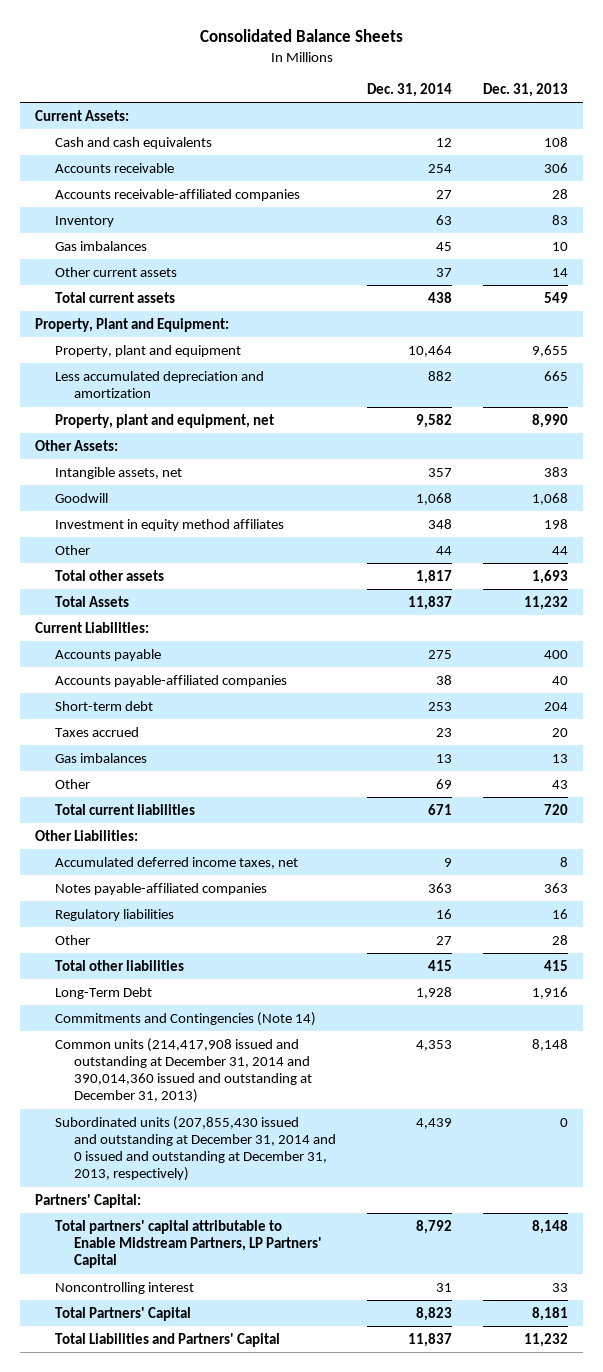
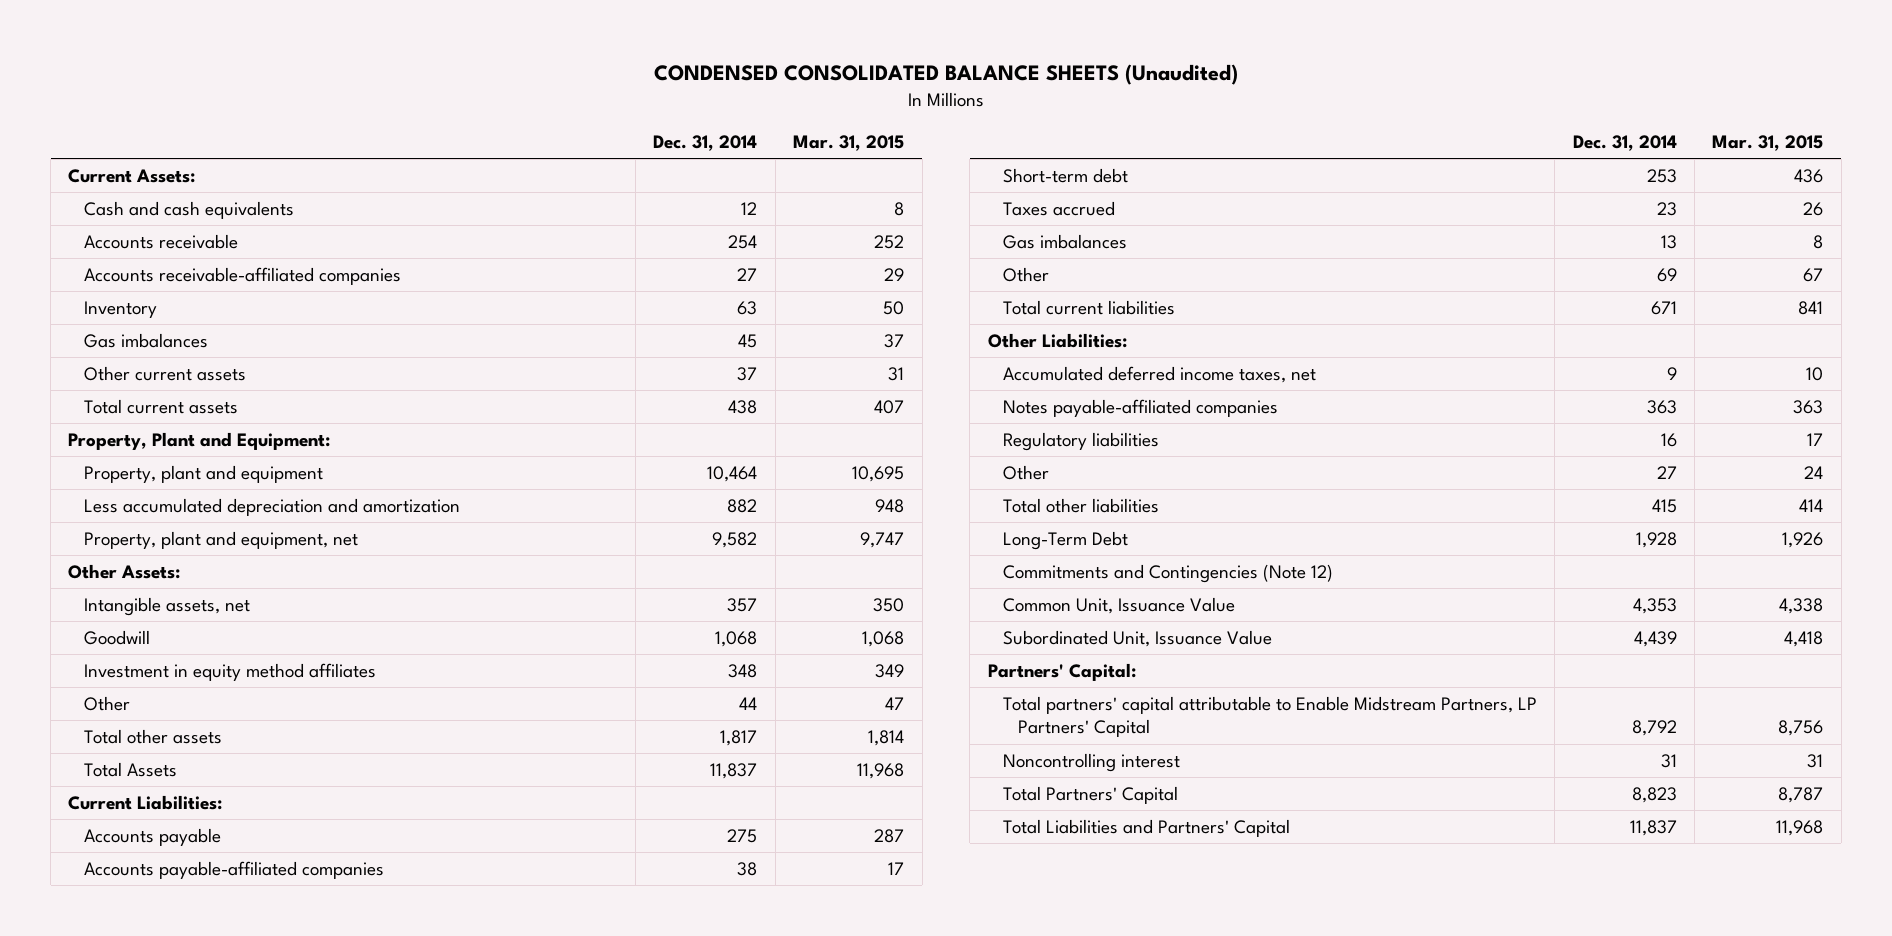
[199,29,403,43] Consolidated Balance Sheets -> [653,64,1238,86] CONDENSED CONSOLIDATED BALANCE SHEETS (Unaudited)
[482,82,568,97] Dec. 31, 2013 -> none
none -> [793,135,905,152] Mar. 31, 2015
[54,1011,316,1026] Commitments and Contingencies (Note 14) -> [1002,563,1333,583] Commitments and Contingencies (Note 12)
[54,1037,313,1104] Common units (214,417,908 issued and outstanding at December 31, 2014 and 390,014,360 issued and outstanding at December 31, 2013) -> [1002,596,1235,614] Common Unit, Issuance Value
[54,1115,337,1182] Subordinated units (207,855,430 issued and outstanding at December 31, 2014 and 0 issued and outstanding at December 31, 2013, respectively) -> [1002,629,1272,647] Subordinated Unit, Issuance Value

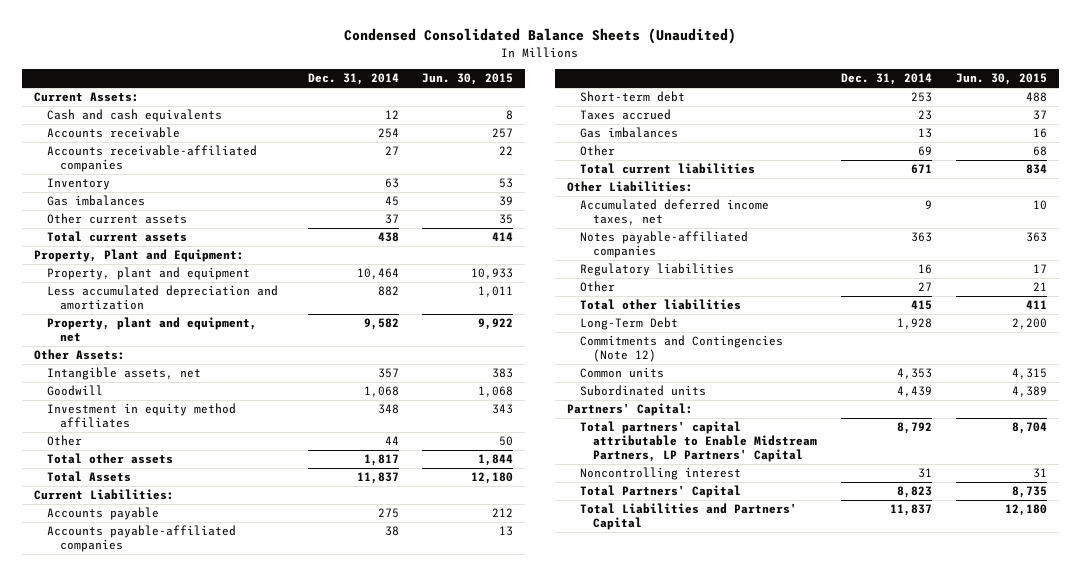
[653,64,1238,86] CONDENSED CONSOLIDATED BALANCE SHEETS (Unaudited) -> [344,28,737,45] Condensed Consolidated Balance Sheets (Unaudited)
[793,135,905,152] Mar. 31, 2015 -> none
none -> [422,73,514,86] Jun. 30, 2015
[1002,596,1235,614] Common Unit, Issuance Value -> [580,367,665,379] Common units
[1002,629,1272,647] Subordinated Unit, Issuance Value -> [580,385,707,397] Subordinated units

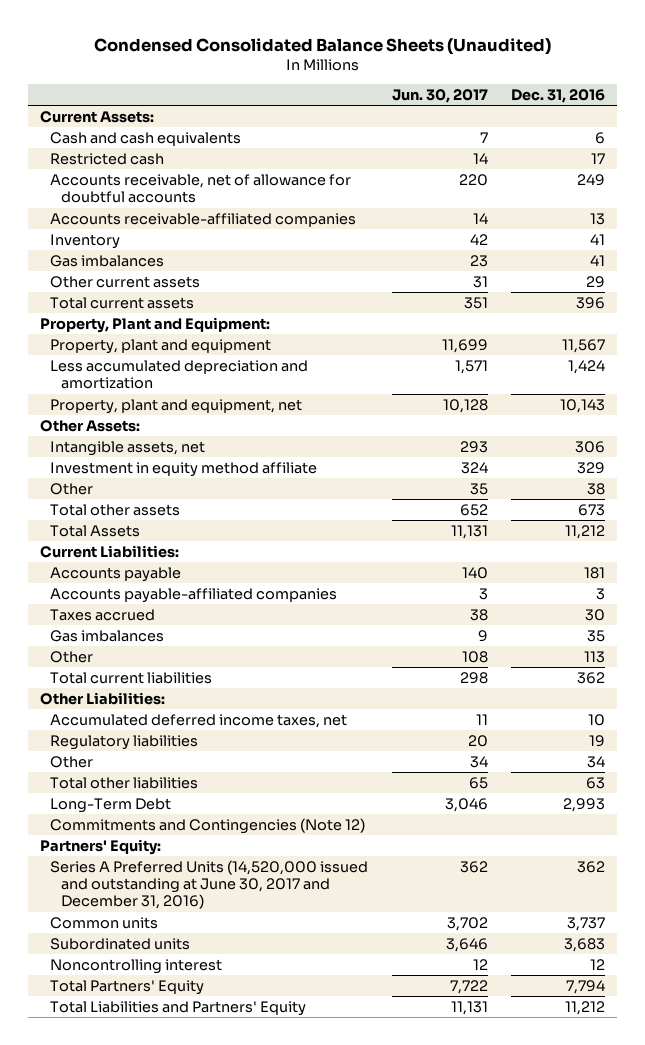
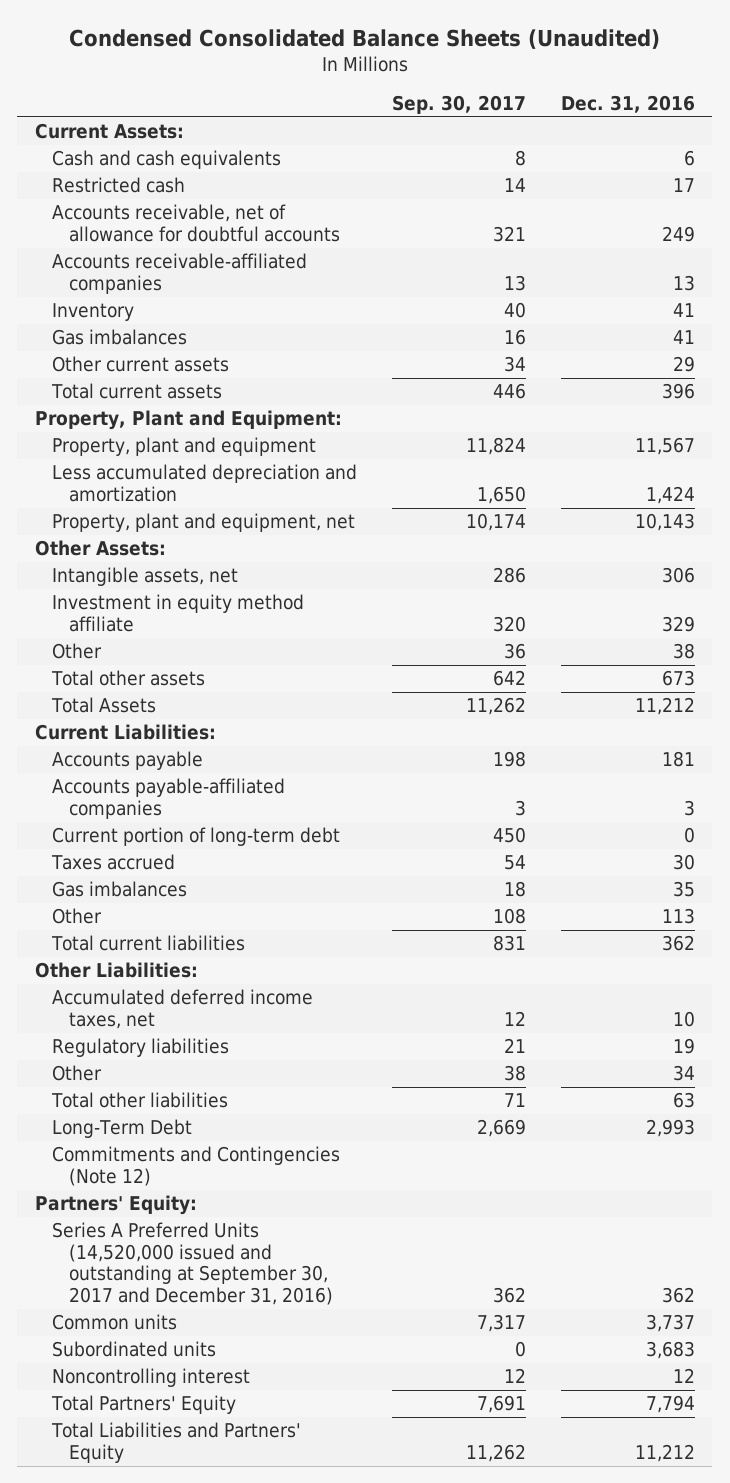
[391,89,488,104] Jun. 30, 2017 -> none
none -> [392,95,527,115] Sep. 30, 2017
none -> [52,827,341,847] Current portion of long-term debt
[50,859,369,910] Series A Preferred Units (14,520,000 issued and outstanding at June 30, 2017 and December 31, 2016) -> [52,1222,334,1306] Series A Preferred Units (14,520,000 issued and outstanding at September 30, 2017 and December 31, 2016)

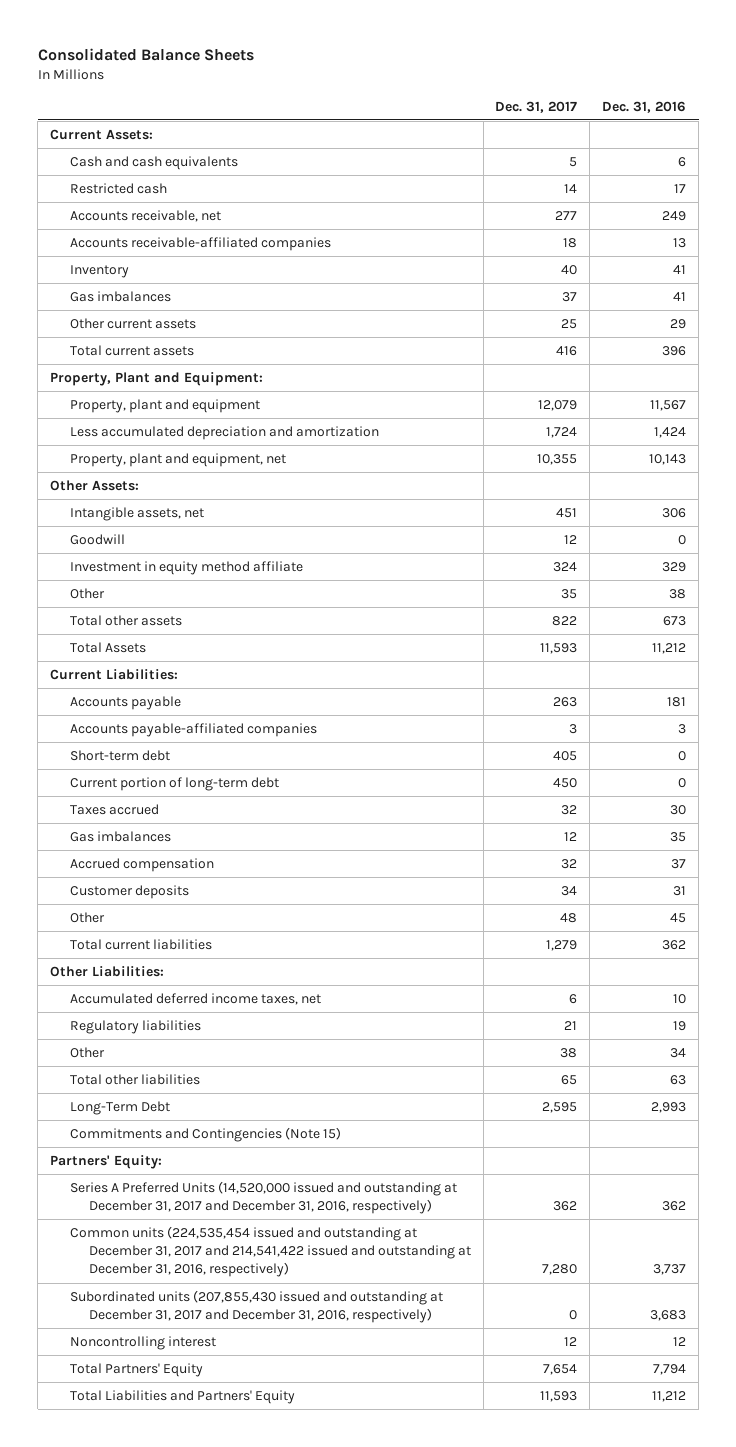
[68,29,660,50] Condensed Consolidated Balance Sheets (Unaudited) -> [37,47,254,61] Consolidated Balance Sheets
[392,95,527,115] Sep. 30, 2017 -> none
none -> [495,100,578,113] Dec. 31, 2017
[52,204,341,242] Accounts receivable, net of allowance for doubtful accounts -> [69,209,221,222] Accounts receivable, net
none -> [69,533,125,545] Goodwill
none -> [69,749,170,761] Short-term debt
none -> [69,857,214,872] Accrued compensation
none -> [69,884,189,899] Customer deposits
[661,908,695,925] 113 -> [670,912,687,923] 45
[52,1146,341,1186] Commitments and Contingencies (Note 12) -> [69,1126,341,1142] Commitments and Contingencies (Note 15)
[52,1222,334,1306] Series A Preferred Units (14,520,000 issued and outstanding at September 30, 2017 and December 31, 2016) -> [69,1180,457,1215] Series A Preferred Units (14,520,000 issued and outstanding at December 31, 2017 and December 31, 2016, respectively)
[52,1314,178,1331] Common units -> [69,1225,471,1278] Common units (224,535,454 issued and outstanding at December 31, 2017 and 214,541,422 issued and outstanding at December 31, 2016, respectively)
[52,1341,217,1358] Subordinated units -> [69,1289,443,1324] Subordinated units (207,855,430 issued and outstanding at December 31, 2017 and December 31, 2016, respectively)

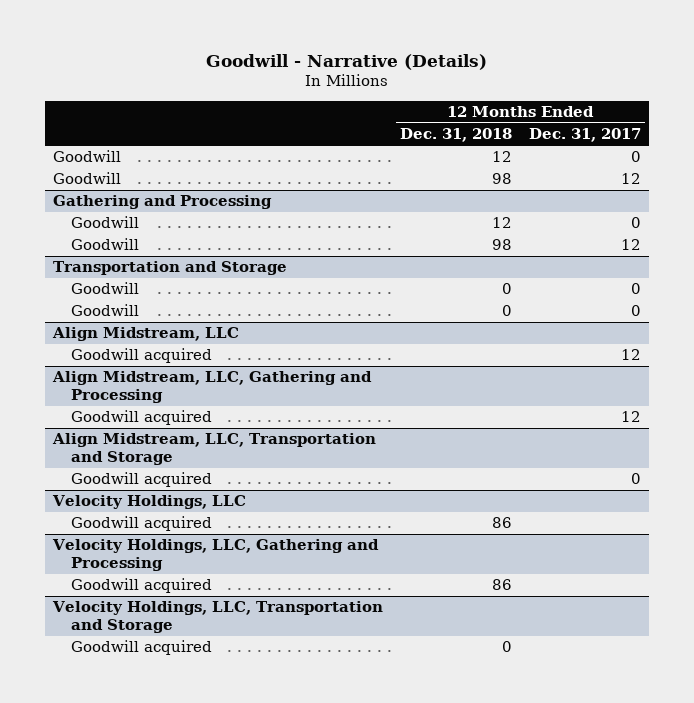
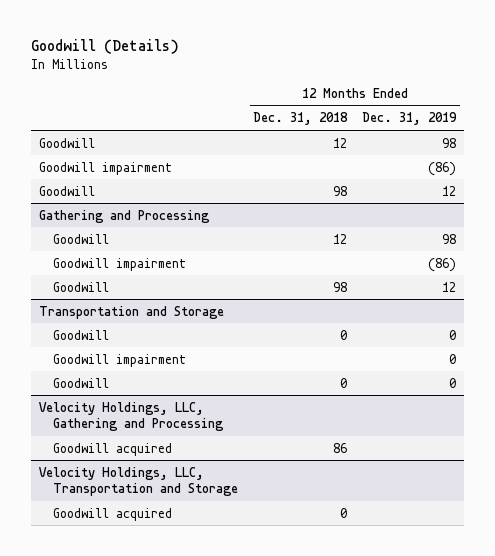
[206,54,488,71] Goodwill - Narrative (Details) -> [31,39,180,55] Goodwill (Details)
[528,128,641,143] Dec. 31, 2017 -> none
none -> [362,112,458,126] Dec. 31, 2019
none -> [38,161,172,175] Goodwill impairment
none -> [53,257,187,271] Goodwill impairment
none -> [53,353,187,367] Goodwill impairment
[52,327,240,342] Align Midstream, LLC -> none
[70,348,212,364] Goodwill acquired -> none
[52,371,373,404] Align Midstream, LLC, Gathering and Processing -> none
[70,410,212,426] Goodwill acquired -> none
[52,433,377,466] Align Midstream, LLC, Transportation and Storage -> none
[70,472,212,488] Goodwill acquired -> none
[52,495,247,510] Velocity Holdings, LLC -> none
[70,516,212,532] Goodwill acquired -> none

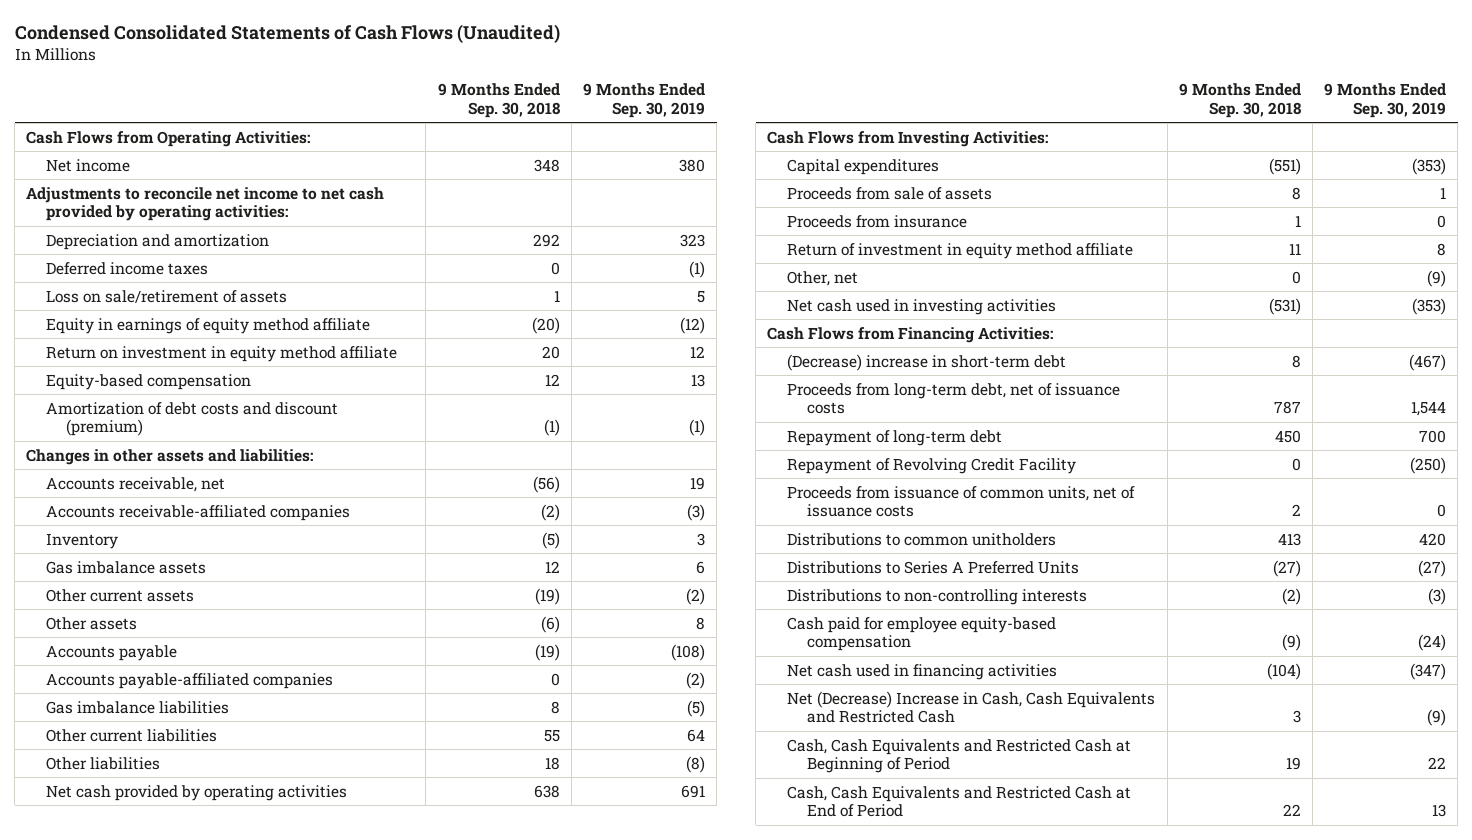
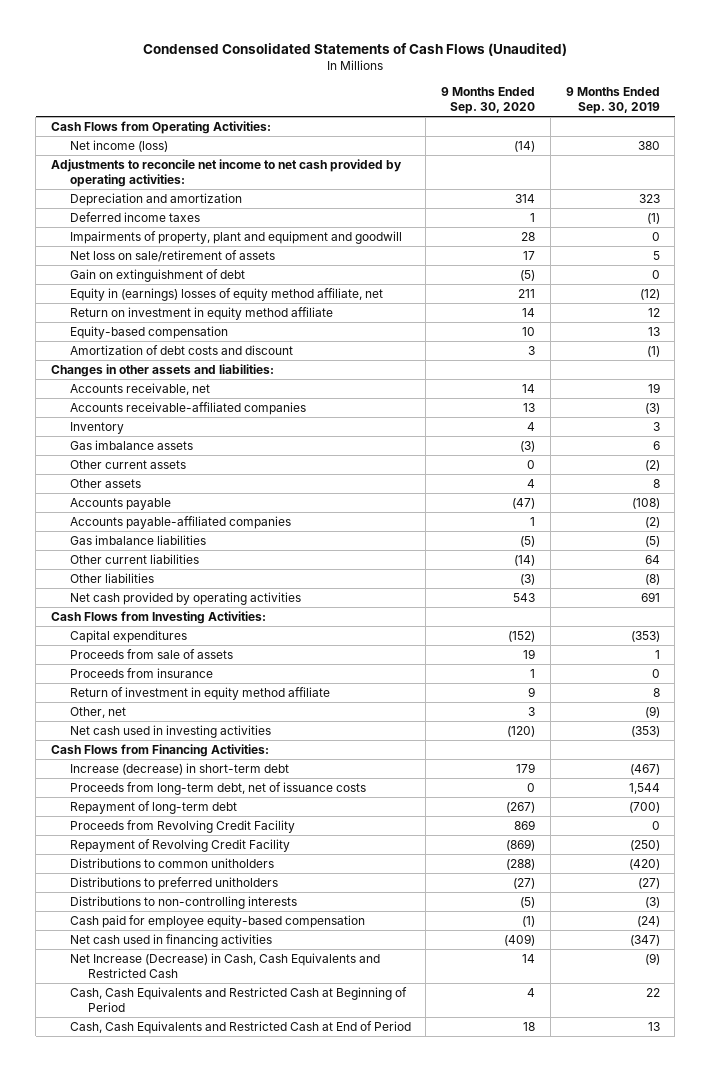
[437,83,560,118] 9 Months Ended Sep. 30, 2018 -> none
none -> [441,86,536,115] 9 Months Ended Sep. 30, 2020
[46,158,131,172] Net income -> [69,139,168,152] Net income (loss)
none -> [69,230,402,244] Impairments of property, plant and equipment and goodwill
[46,289,288,303] Loss on sale/retirement of assets -> [69,249,275,262] Net loss on sale/retirement of assets
none -> [69,268,245,282] Gain on extinguishment of debt
[46,317,371,334] Equity in earnings of equity method affiliate -> [69,287,383,301] Equity in (earnings) losses of equity method affiliate, net
[46,401,339,437] Amortization of debt costs and discount (premium) -> [69,344,293,355] Amortization of debt costs and discount
[787,353,1067,371] (Decrease) increase in short-term debt -> [69,762,289,775] Increase (decrease) in short-term debt
[1419,429,1447,443] 700 -> [628,801,660,813] (700)
none -> [69,819,295,833] Proceeds from Revolving Credit Facility
[787,485,1136,518] Proceeds from issuance of common units, net of issuance costs -> none
[1419,532,1447,546] 420 -> [628,858,660,870] (420)
[787,560,1080,574] Distributions to Series A Preferred Units -> [69,876,278,890] Distributions to preferred unitholders
[787,690,1156,724] Net (Decrease) Increase in Cash, Cash Equivalents and Restricted Cash -> [69,952,380,979] Net Increase (Decrease) in Cash, Cash Equivalents and Restricted Cash

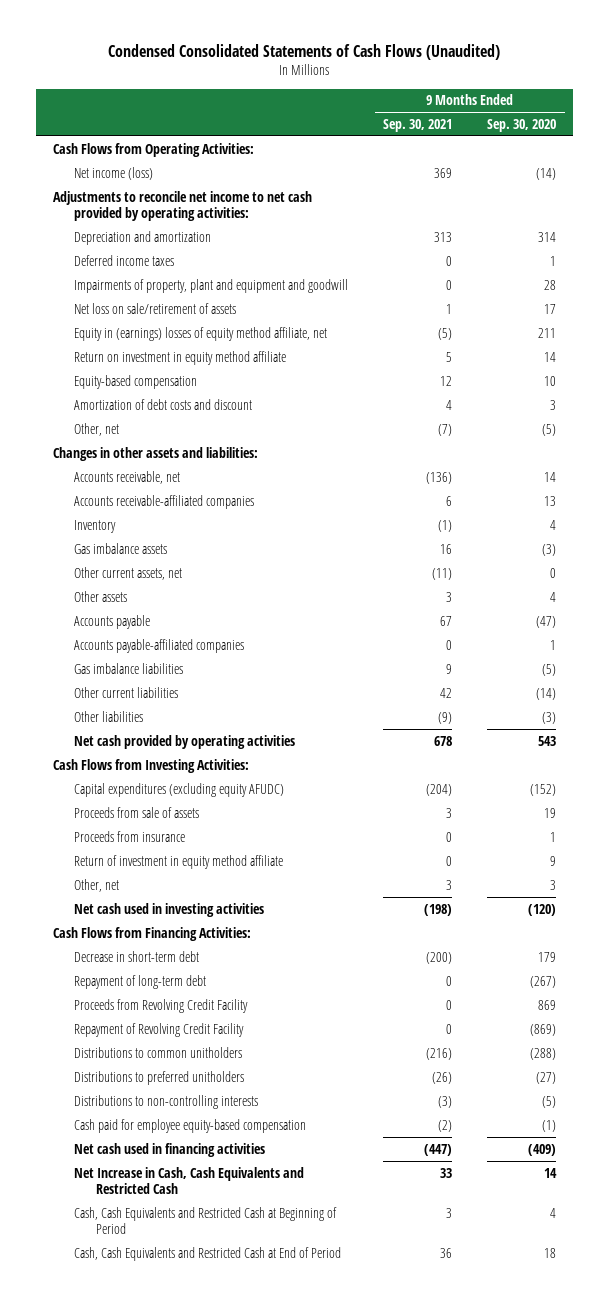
[565,86,660,115] 9 Months Ended Sep. 30, 2019 -> none
none -> [383,118,453,132] Sep. 30, 2021
[69,268,245,282] Gain on extinguishment of debt -> none
none -> [74,422,120,436] Other, net
[69,459,186,469] Other current assets -> [74,566,183,580] Other current assets, net
[69,629,187,643] Capital expenditures -> [74,782,285,797] Capital expenditures (excluding equity AFUDC)
[69,781,366,795] Proceeds from long-term debt, net of issuance costs -> none
[69,762,289,775] Increase (decrease) in short-term debt -> [74,950,200,962] Decrease in short-term debt
[69,952,380,979] Net Increase (Decrease) in Cash, Cash Equivalents and Restricted Cash -> [74,1166,305,1194] Net Increase in Cash, Cash Equivalents and Restricted Cash

